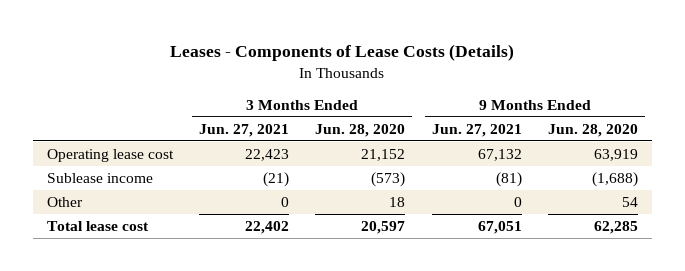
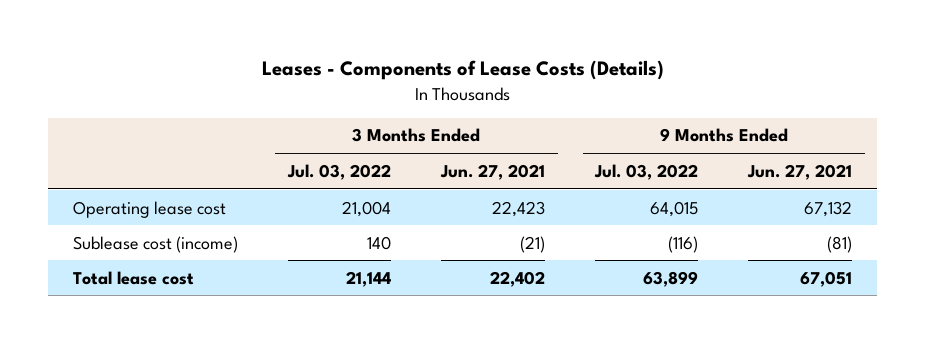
[315,123,406,137] Jun. 28, 2020 -> none
[548,123,639,137] Jun. 28, 2020 -> none
none -> [286,163,391,180] Jul. 03, 2022
none -> [594,163,699,180] Jul. 03, 2022
[46,196,83,207] Other -> none
[46,172,153,183] Sublease income -> [72,235,238,253] Sublease cost (income)

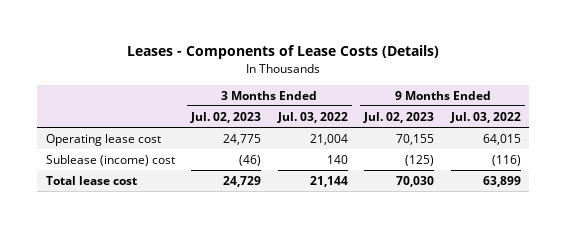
[440,163,546,180] Jun. 27, 2021 -> none
[747,163,853,180] Jun. 27, 2021 -> none
none -> [190,111,262,123] Jul. 02, 2023
none -> [363,111,435,123] Jul. 02, 2023
[72,235,238,253] Sublease cost (income) -> [45,154,175,166] Sublease (income) cost

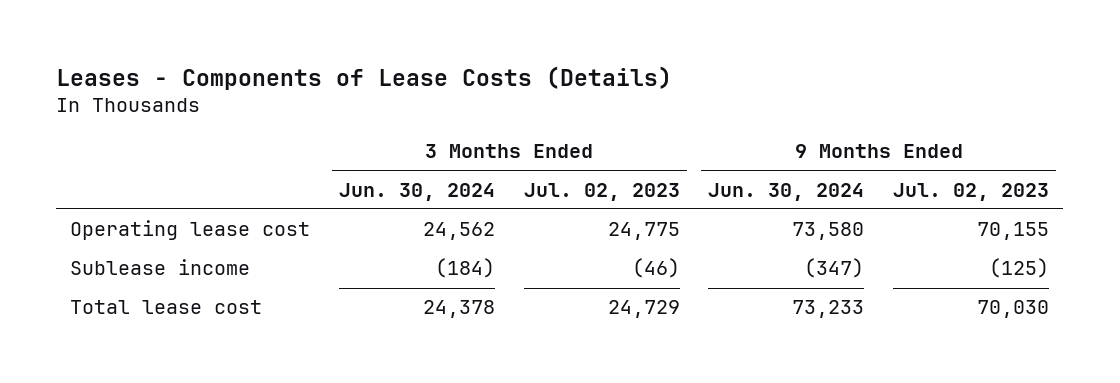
[276,111,348,123] Jul. 03, 2022 -> none
[450,111,522,123] Jul. 03, 2022 -> none
none -> [339,182,496,201] Jun. 30, 2024
none -> [708,182,865,201] Jun. 30, 2024
[45,154,175,166] Sublease (income) cost -> [70,259,251,276] Sublease income

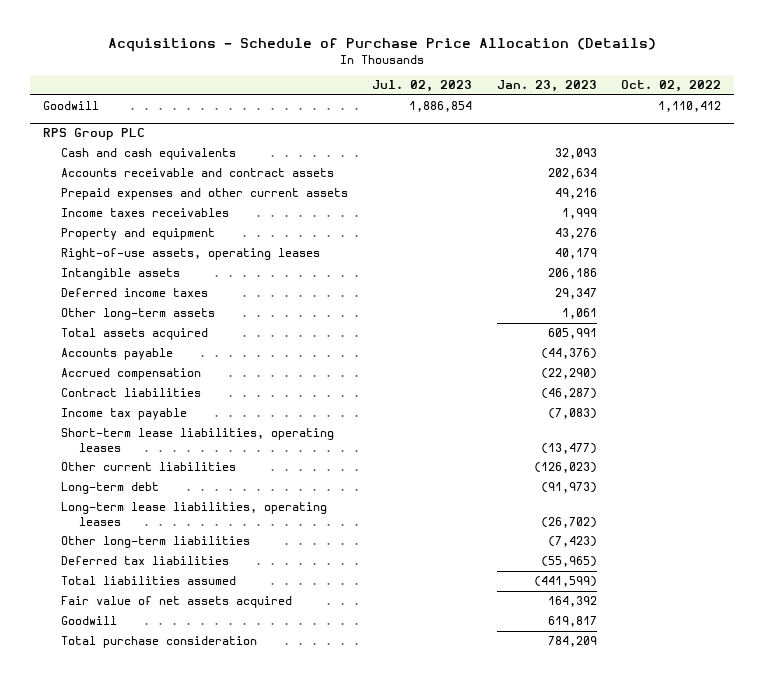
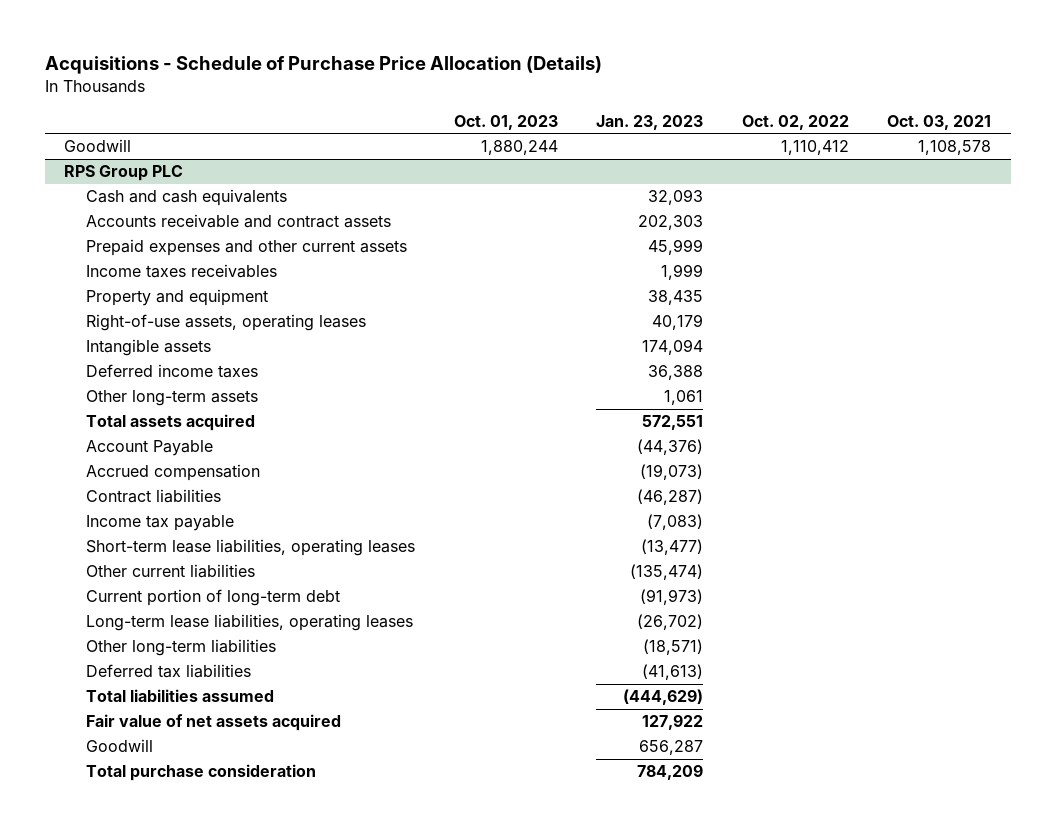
[372,80,473,93] Jul. 02, 2023 -> none
none -> [453,114,558,130] Oct. 01, 2023
none -> [887,114,992,130] Oct. 03, 2021
[547,168,597,180] 202,634 -> [638,215,704,231] 202,303
[554,188,597,200] 49,216 -> [648,239,704,256] 45,999
[554,228,597,240] 43,276 -> [648,290,704,306] 38,435
[547,268,597,280] 206,186 -> [642,339,704,356] 174,094
[554,288,597,300] 29,347 -> [648,365,704,381] 36,388
[547,328,597,340] 605,991 -> [642,415,704,431] 572,551
[60,348,173,361] Accounts payable -> [86,440,214,457] Account Payable
[540,368,597,380] (22,290) -> [640,464,704,481] (19,073)
[533,462,597,474] (126,023) -> [630,564,704,581] (135,474)
[60,482,159,495] Long-term debt -> [86,589,341,607] Current portion of long-term debt
[547,536,597,548] (7,423) -> [643,639,704,656] (18,571)
[540,556,597,568] (55,965) -> [642,664,704,681] (41,613)
[533,576,597,588] (441,599) -> [623,689,704,706] (444,629)
[547,596,597,608] 164,392 -> [642,714,704,731] 127,922
[547,616,597,628] 619,817 -> [639,740,704,756] 656,287

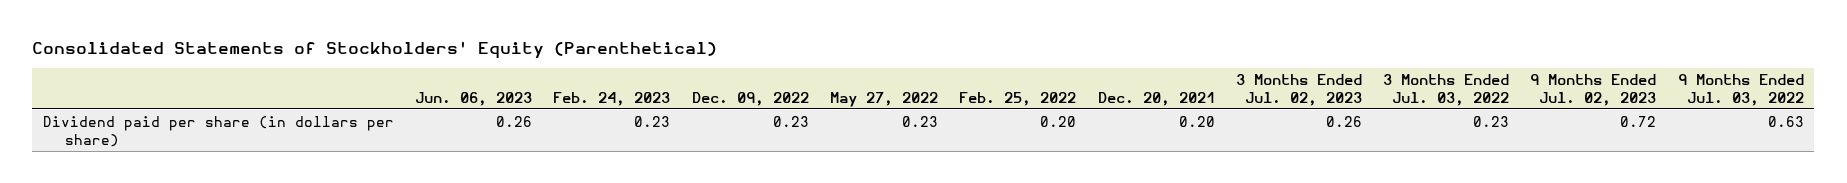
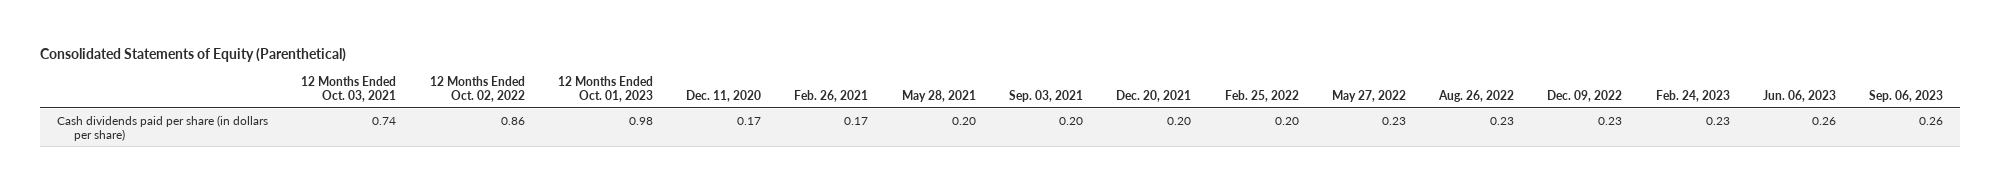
[32,40,718,59] Consolidated Statements of Stockholders' Equity (Parenthetical) -> [40,47,347,62] Consolidated Statements of Equity (Parenthetical)
[1235,73,1362,106] 3 Months Ended Jul. 02, 2023 -> none
[1383,73,1510,106] 3 Months Ended Jul. 03, 2022 -> none
[1530,73,1657,106] 9 Months Ended Jul. 02, 2023 -> none
[1677,73,1804,106] 9 Months Ended Jul. 03, 2022 -> none
none -> [301,76,397,103] 12 Months Ended Oct. 03, 2021
none -> [429,76,525,103] 12 Months Ended Oct. 02, 2022
none -> [557,76,653,103] 12 Months Ended Oct. 01, 2023
none -> [686,90,762,103] Dec. 11, 2020
none -> [794,90,869,103] Feb. 26, 2021
none -> [901,90,976,103] May 28, 2021
none -> [1009,90,1084,103] Sep. 03, 2021
none -> [1438,90,1515,103] Aug. 26, 2022
none -> [1869,90,1944,103] Sep. 06, 2023
[42,115,394,147] Dividend paid per share (in dollars per share) -> [57,114,269,142] Cash dividends paid per share (in dollars per share)

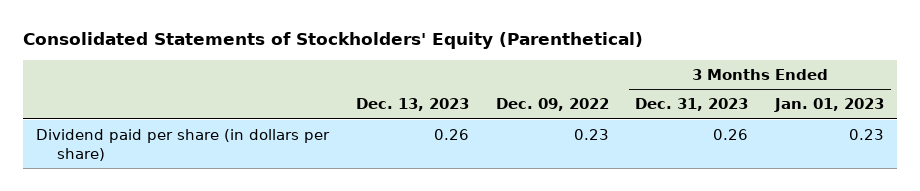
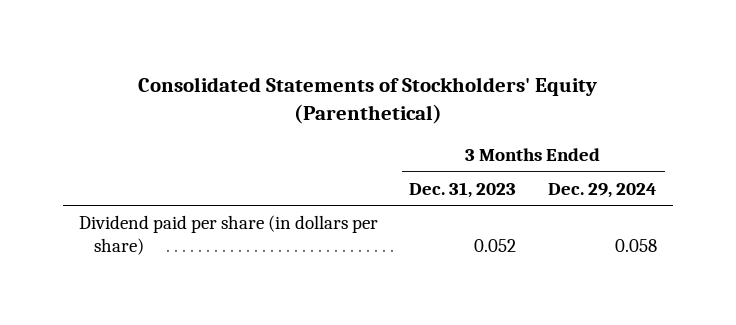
[356,98,470,112] Dec. 13, 2023 -> none
[495,98,609,112] Dec. 09, 2022 -> none
[773,98,884,113] Jan. 01, 2023 -> none
none -> [547,182,657,198] Dec. 29, 2024
[713,128,749,140] 0.26 -> [474,238,517,252] 0.052

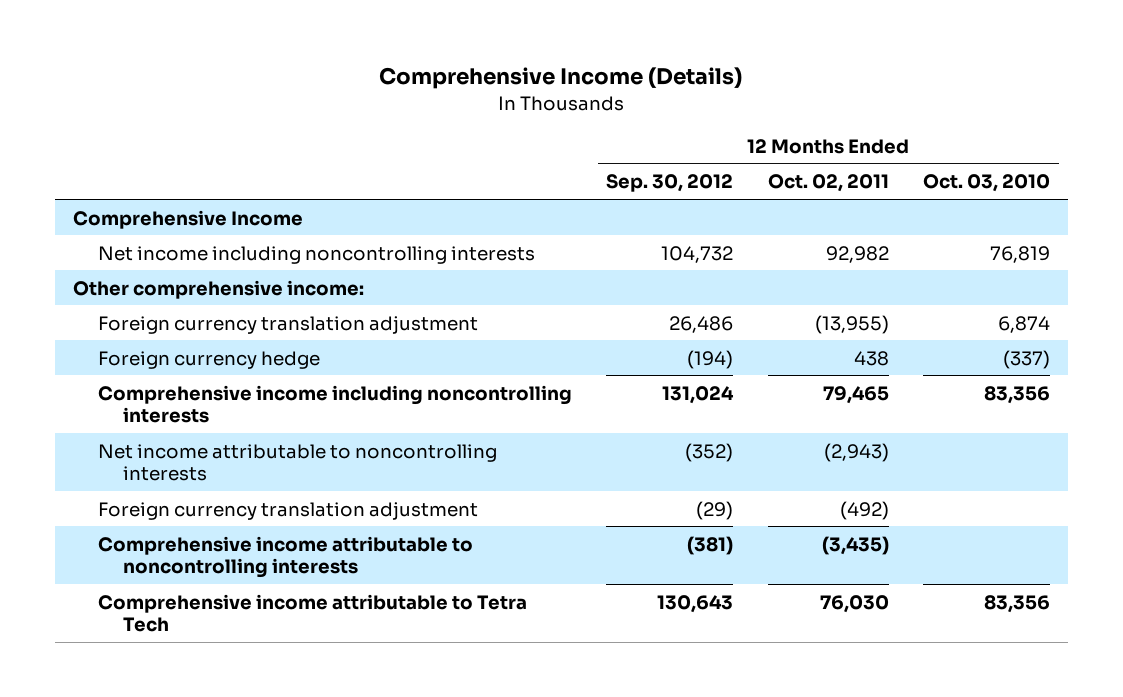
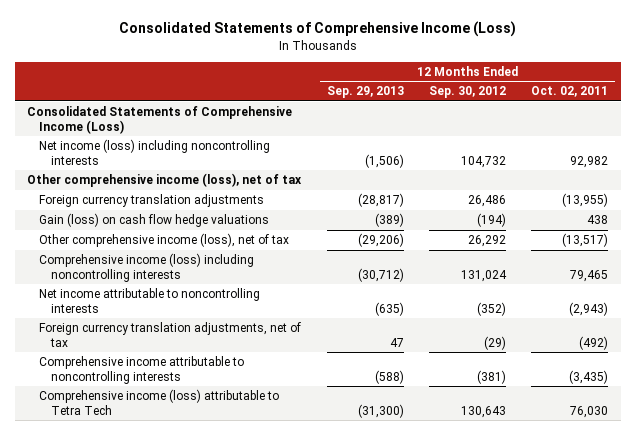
[379,67,743,90] Comprehensive Income (Details) -> [118,21,516,38] Consolidated Statements of Comprehensive Income (Loss)
[923,174,1051,193] Oct. 03, 2010 -> none
none -> [326,86,404,99] Sep. 29, 2013
[72,209,303,229] Comprehensive Income -> none
none -> [27,106,293,134] Consolidated Statements of Comprehensive Income (Loss)
[97,245,535,264] Net income including noncontrolling interests -> [39,139,271,165] Net income (loss) including noncontrolling interests
[72,279,364,299] Other comprehensive income: -> [27,173,303,188] Other comprehensive income (loss), net of tax
[97,315,478,334] Foreign currency translation adjustment -> [39,194,265,208] Foreign currency translation adjustments
[97,350,320,369] Foreign currency hedge -> [39,213,270,228] Gain (loss) on cash flow hedge valuations
none -> [39,233,290,248] Other comprehensive income (loss), net of tax
[97,384,572,424] Comprehensive income including noncontrolling interests -> [39,253,255,282] Comprehensive income (loss) including noncontrolling interests
[97,501,478,520] Foreign currency translation adjustment -> [39,322,302,347] Foreign currency translation adjustments, net of tax
[97,593,527,633] Comprehensive income attributable to Tetra Tech -> [39,389,280,415] Comprehensive income (loss) attributable to Tetra Tech

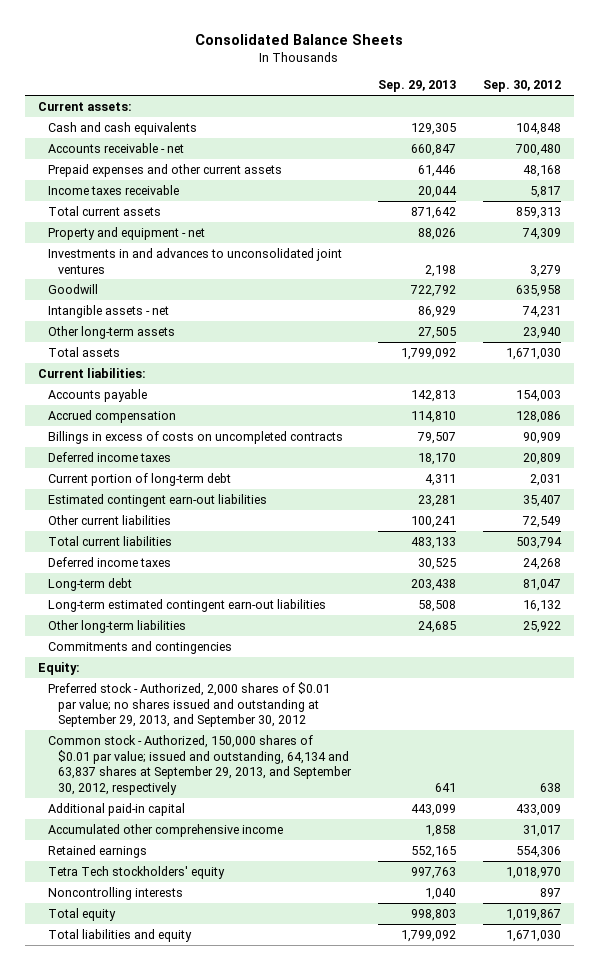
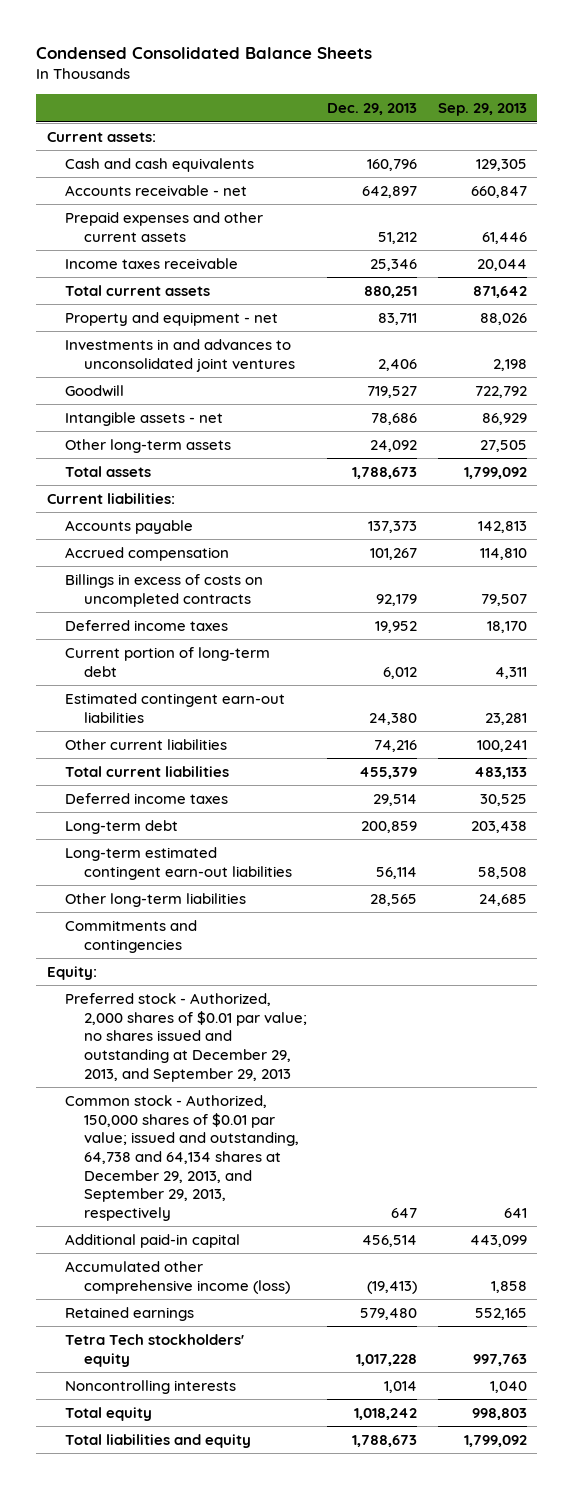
[195,33,404,45] Consolidated Balance Sheets -> [36,47,373,60] Condensed Consolidated Balance Sheets
[482,80,561,93] Sep. 30, 2012 -> none
none -> [327,103,418,116] Dec. 29, 2013
[48,681,331,728] Preferred stock - Authorized, 2,000 shares of $0.01 par value; no shares issued and outstanding at September 29, 2013, and September 30, 2012 -> [65,992,307,1082] Preferred stock - Authorized, 2,000 shares of $0.01 par value; no shares issued and outstanding at December 29, 2013, and September 29, 2013
[48,734,353,795] Common stock - Authorized, 150,000 shares of $0.01 par value; issued and outstanding, 64,134 and 63,837 shares at September 29, 2013, and September 30, 2012, respectively -> [65,1094,299,1222] Common stock - Authorized, 150,000 shares of $0.01 par value; issued and outstanding, 64,738 and 64,134 shares at December 29, 2013, and September 29, 2013, respectively
[48,823,284,837] Accumulated other comprehensive income -> [65,1260,290,1294] Accumulated other comprehensive income (loss)

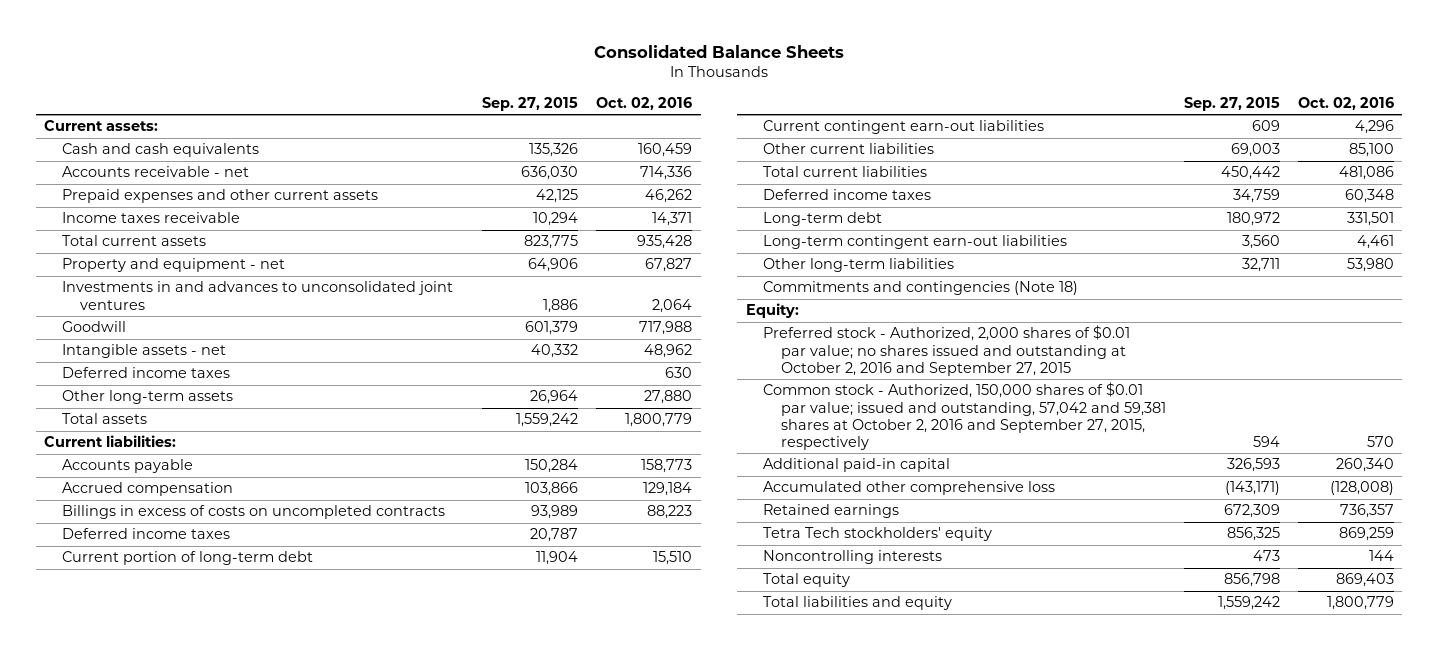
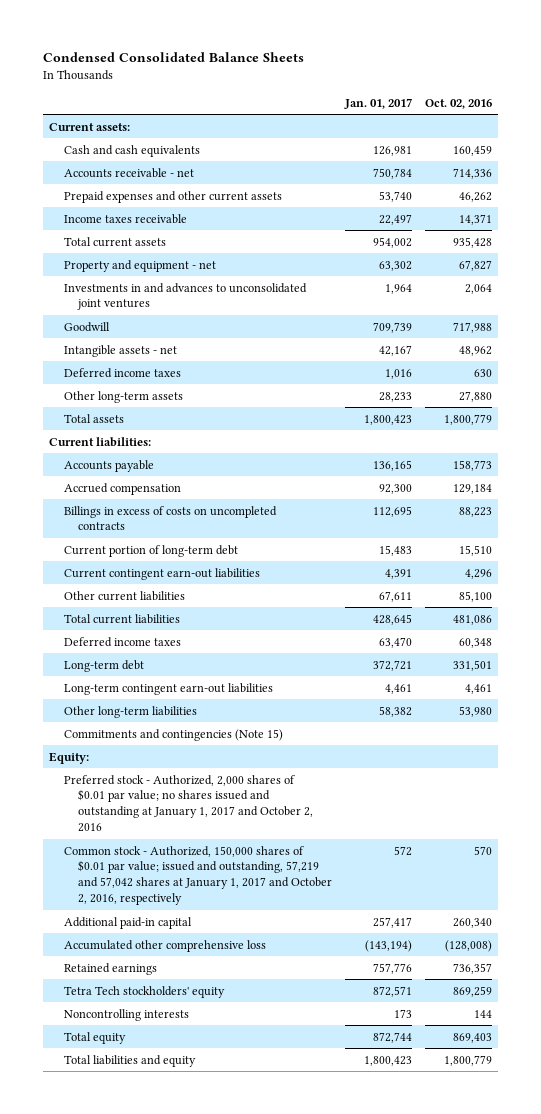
[593,44,844,58] Consolidated Balance Sheets -> [42,52,304,63] Condensed Consolidated Balance Sheets
[482,96,579,111] Sep. 27, 2015 -> none
none -> [343,97,412,109] Jan. 01, 2017
[62,528,231,540] Deferred income taxes -> none
[763,281,1079,296] Commitments and contingencies (Note 18) -> [63,728,283,741] Commitments and contingencies (Note 15)
[763,325,1131,376] Preferred stock - Authorized, 2,000 shares of $0.01 par value; no shares issued and outstanding at October 2, 2016 and September 27, 2015 -> [63,774,313,833] Preferred stock - Authorized, 2,000 shares of $0.01 par value; no shares issued and outstanding at January 1, 2017 and October 2, 2016
[763,382,1167,450] Common stock - Authorized, 150,000 shares of $0.01 par value; issued and outstanding, 57,042 and 59,381 shares at October 2, 2016 and September 27, 2015, respectively -> [63,845,332,906] Common stock - Authorized, 150,000 shares of $0.01 par value; issued and outstanding, 57,219 and 57,042 shares at January 1, 2017 and October 2, 2016, respectively

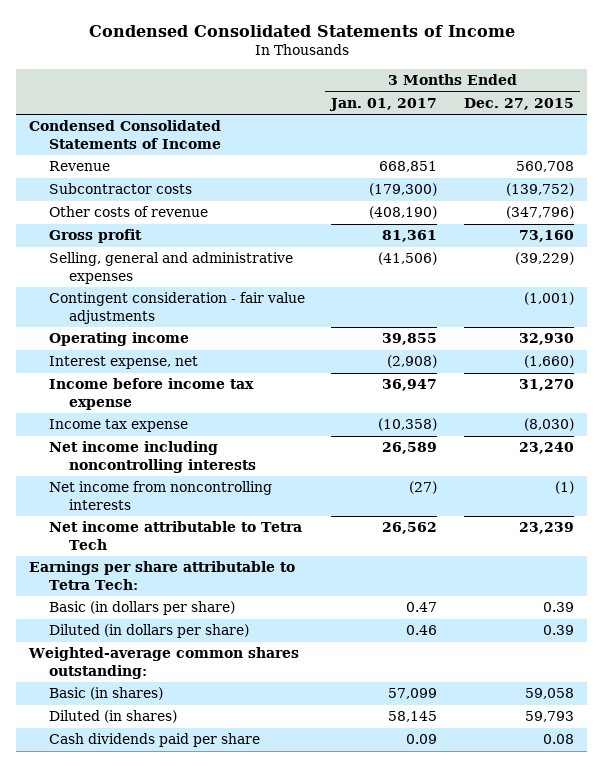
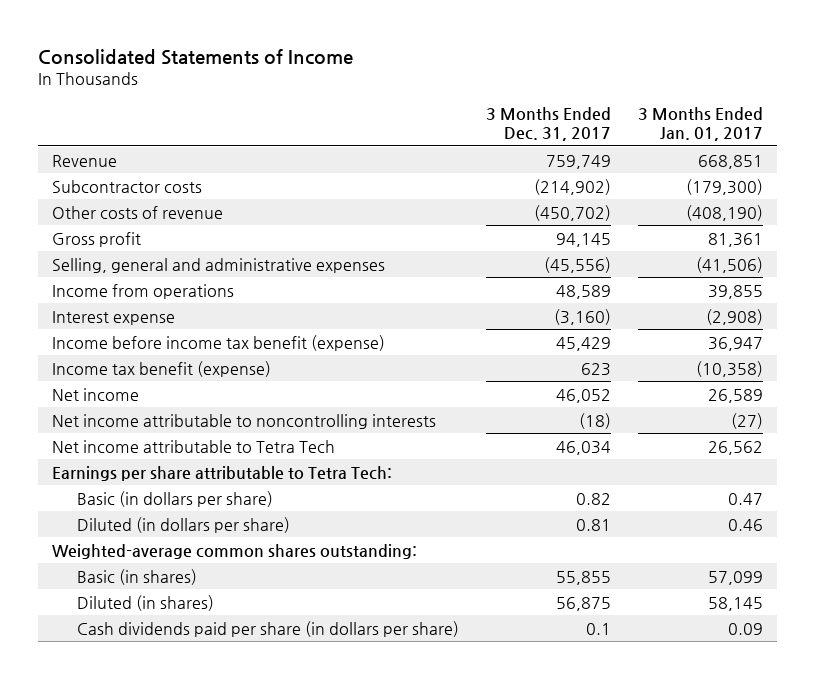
[88,25,515,38] Condensed Consolidated Statements of Income -> [38,49,354,66] Consolidated Statements of Income
[463,97,574,110] Dec. 27, 2015 -> none
none -> [486,106,612,142] 3 Months Ended Dec. 31, 2017
[29,120,222,149] Condensed Consolidated Statements of Income -> none
[48,292,305,324] Contingent consideration - fair value adjustments -> none
[48,332,189,347] Operating income -> [51,283,234,299] Income from operations
[48,356,198,370] Interest expense, net -> [51,310,175,325] Interest expense
[48,378,254,410] Income before income tax expense -> [51,334,385,351] Income before income tax benefit (expense)
[48,419,188,433] Income tax expense -> [51,360,271,377] Income tax benefit (expense)
[48,441,256,473] Net income including noncontrolling interests -> [51,387,139,401] Net income
[48,481,272,510] Net income from noncontrolling interests -> [51,413,436,429] Net income attributable to noncontrolling interests
[48,733,260,748] Cash dividends paid per share -> [76,620,459,637] Cash dividends paid per share (in dollars per share)

